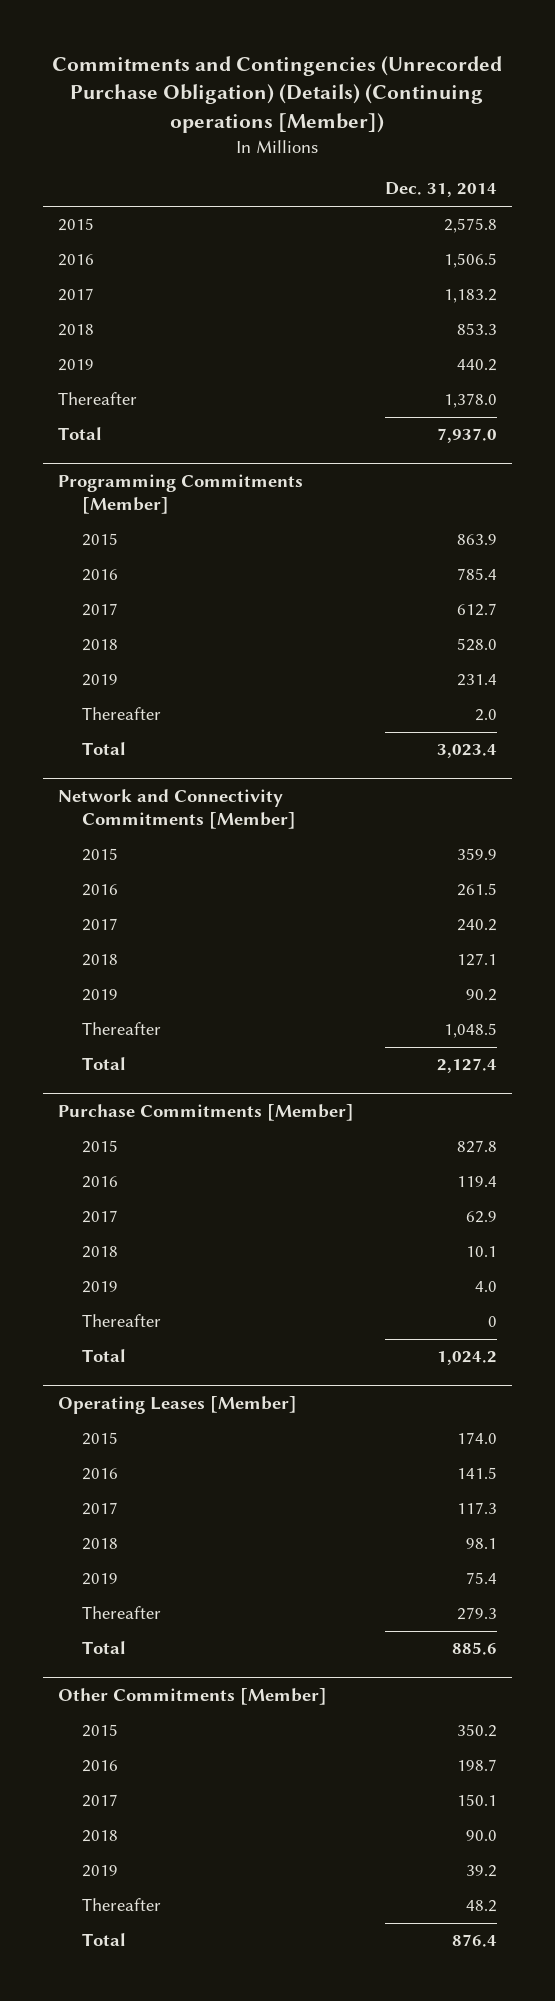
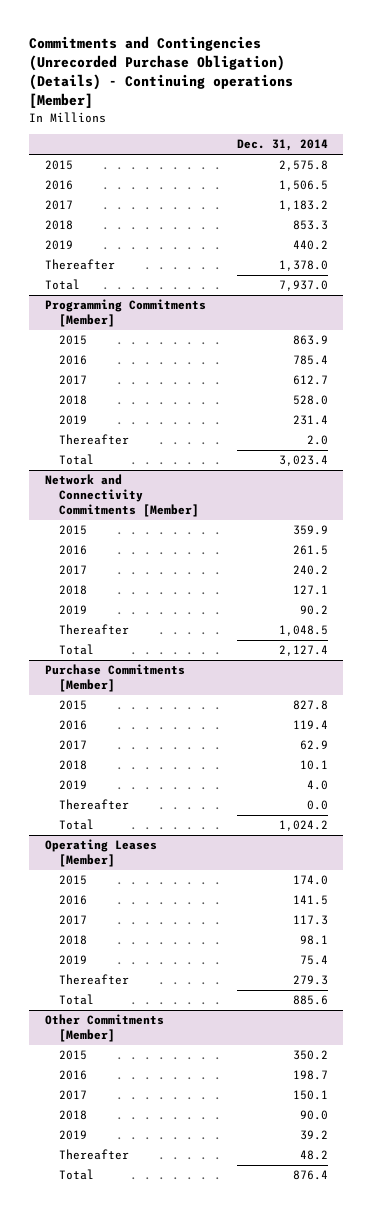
[52,56,503,133] Commitments and Contingencies (Unrecorded Purchase Obligation) (Details) (Continuing operations [Member]) -> [29,36,294,109] Commitments and Contingencies (Unrecorded Purchase Obligation) (Details) - Continuing operations [Member]
[487,1316,497,1328] 0 -> [306,800,328,811] 0.0

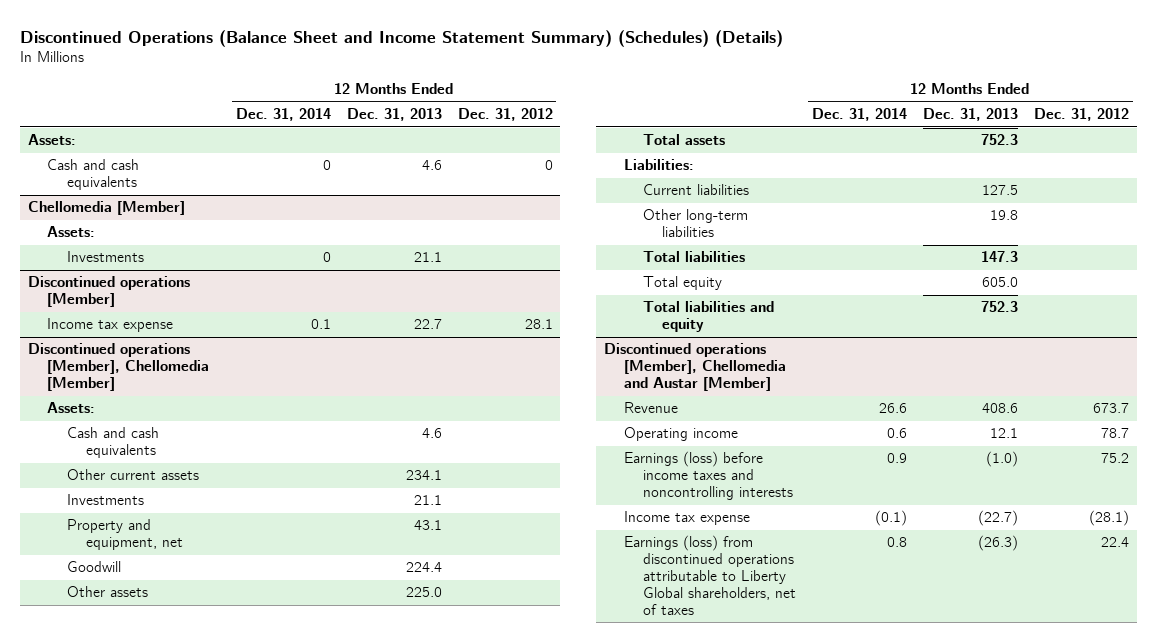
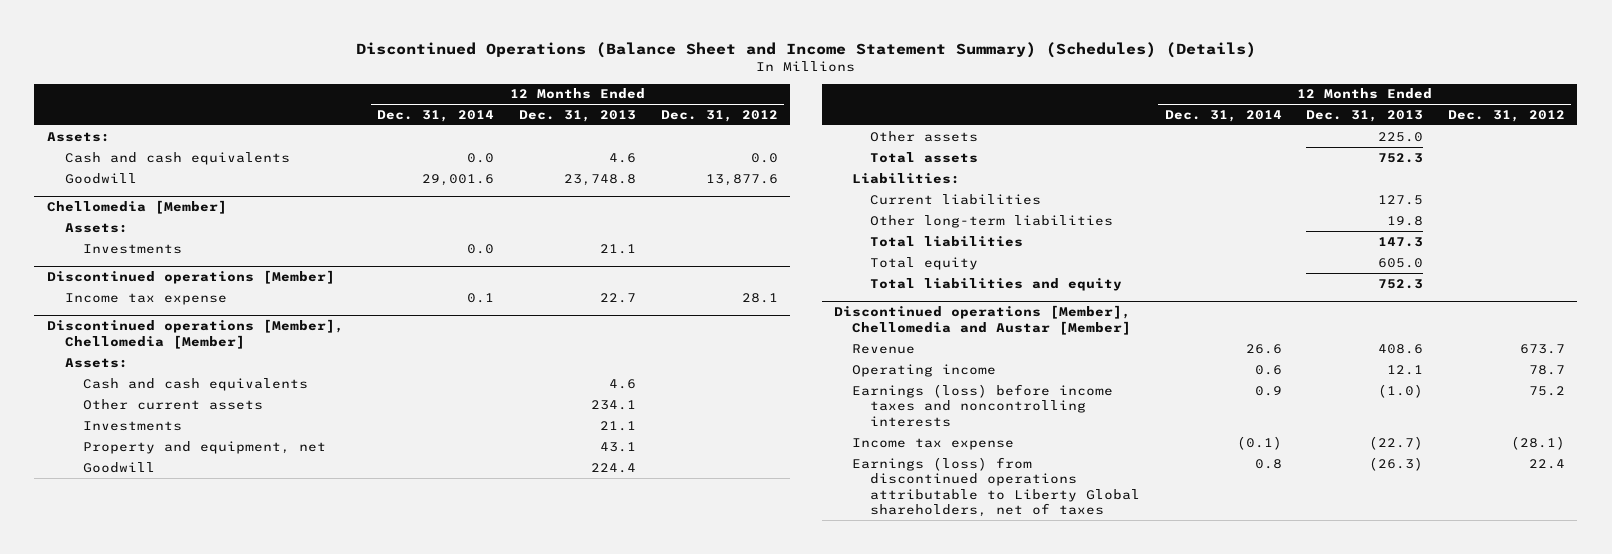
[322,160,331,171] 0 -> [467,152,495,163] 0.0
[544,160,553,171] 0 -> [750,152,778,163] 0.0
none -> [64,172,137,184] Goodwill
[322,252,331,263] 0 -> [467,243,495,254] 0.0

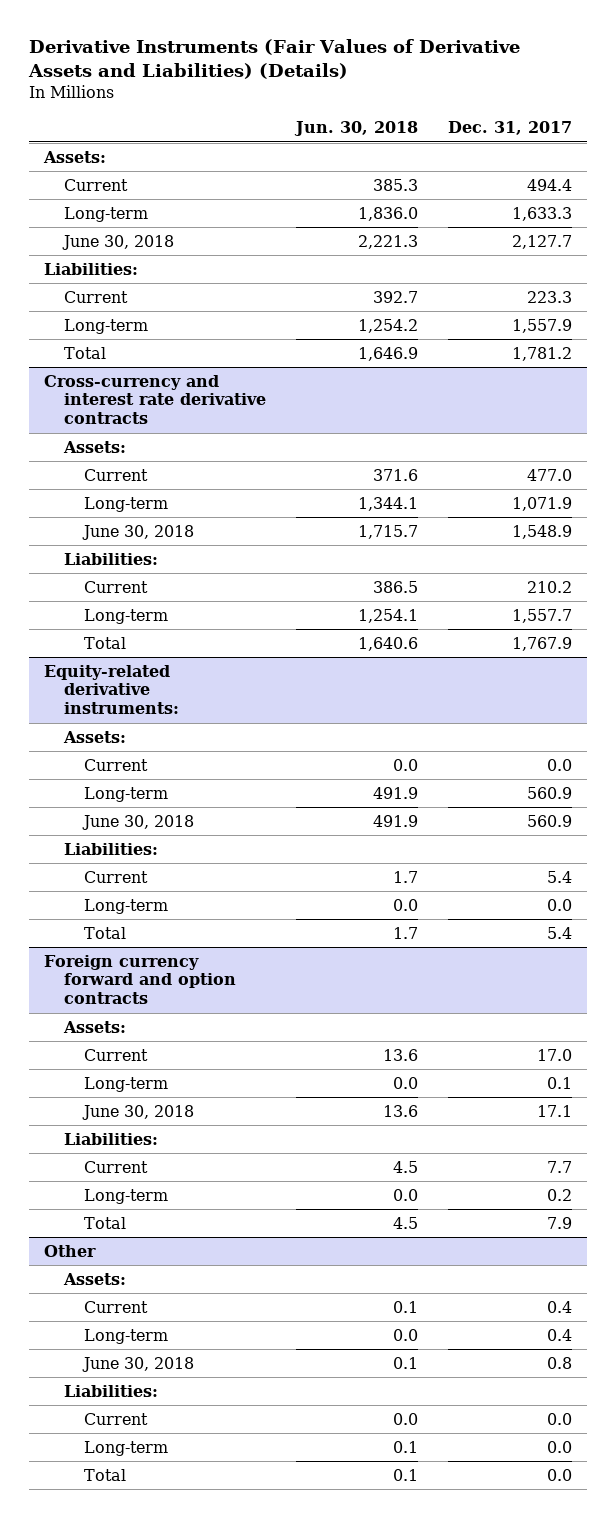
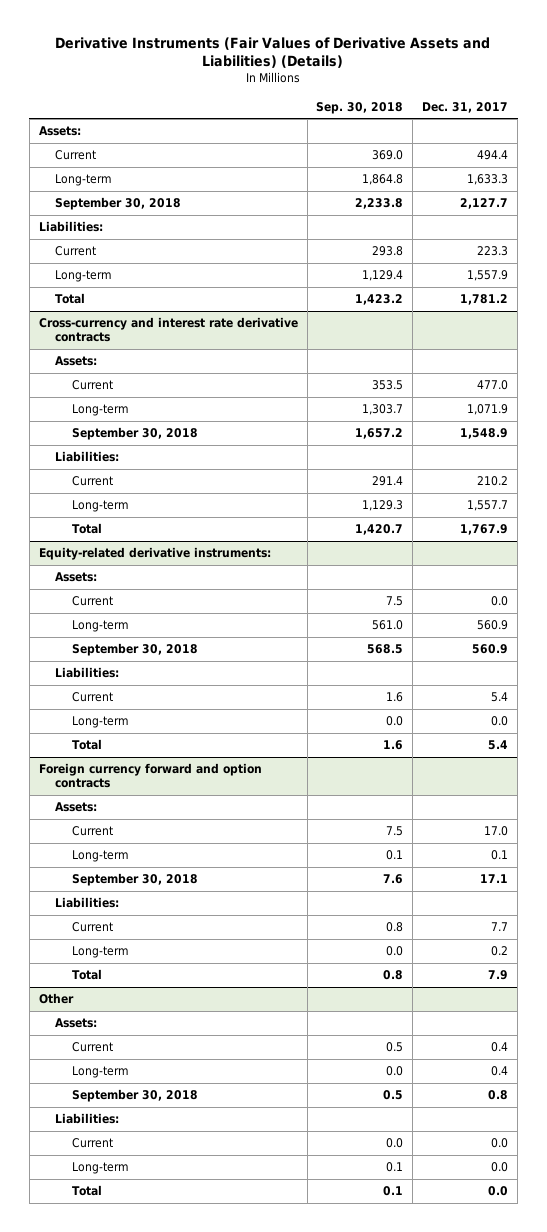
[294,121,419,137] Jun. 30, 2018 -> none
none -> [316,101,404,114] Sep. 30, 2018
[62,234,175,250] June 30, 2018 -> [55,197,182,211] September 30, 2018
[82,524,195,540] June 30, 2018 -> [71,427,198,441] September 30, 2018
[82,814,195,830] June 30, 2018 -> [71,643,198,657] September 30, 2018
[82,1104,195,1120] June 30, 2018 -> [71,873,198,887] September 30, 2018
[82,1356,195,1372] June 30, 2018 -> [71,1089,198,1103] September 30, 2018

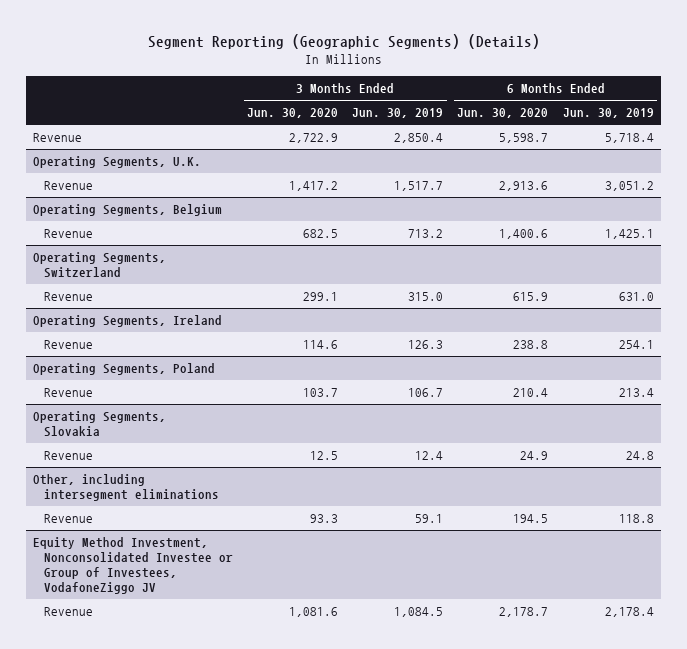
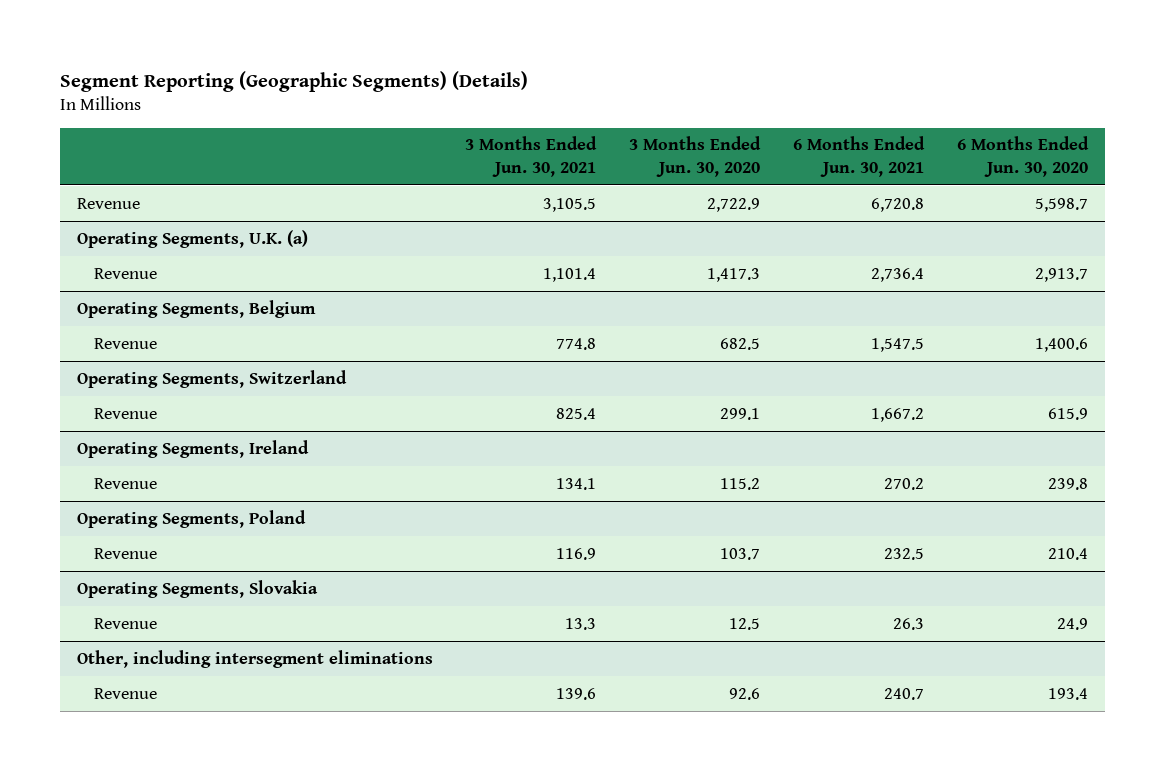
[352,108,444,119] Jun. 30, 2019 -> none
[562,108,654,119] Jun. 30, 2019 -> none
none -> [465,136,598,177] 3 Months Ended Jun. 30, 2021
none -> [793,136,926,177] 6 Months Ended Jun. 30, 2021
[33,156,202,169] Operating Segments, U.K. -> [76,229,308,248] Operating Segments, U.K. (a)
[289,181,339,192] 1,417.2 -> [707,267,761,282] 1,417.3
[499,181,549,192] 2,913.6 -> [1035,267,1089,282] 2,913.7
[303,340,339,350] 114.6 -> [720,477,761,490] 115.2
[513,340,549,350] 238.8 -> [1048,477,1089,490] 239.8
[33,537,234,595] Equity Method Investment, Nonconsolidated Investee or Group of Investees, VodafoneZiggo JV -> none
[44,607,94,617] Revenue -> none
[310,514,339,524] 93.3 -> [729,687,761,700] 92.6
[513,514,549,524] 194.5 -> [1048,687,1089,700] 193.4

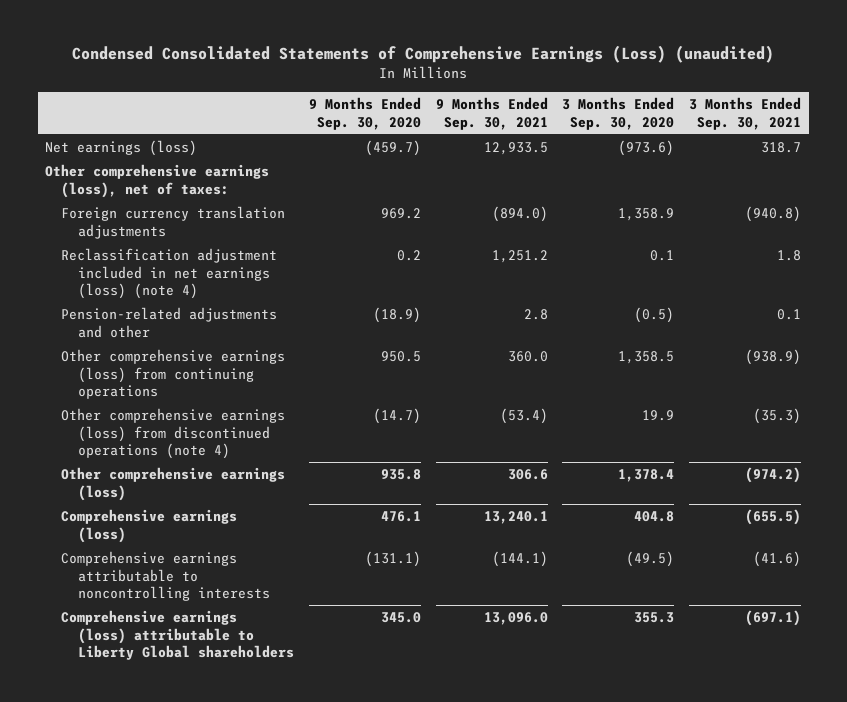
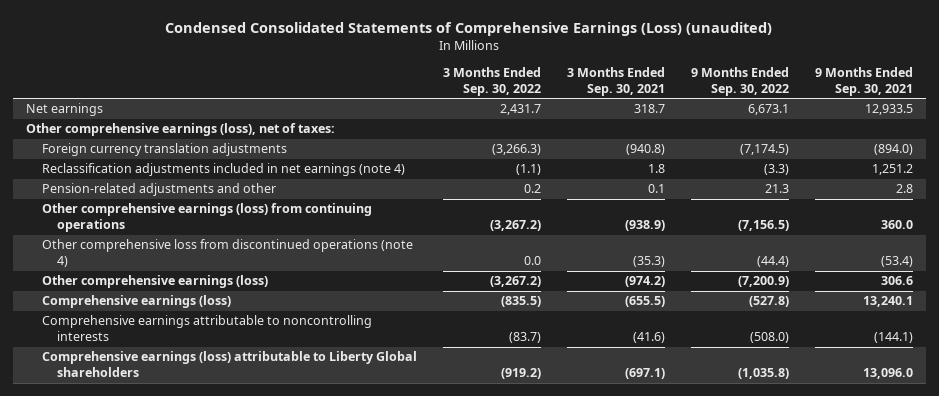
[308,96,421,130] 9 Months Ended Sep. 30, 2020 -> none
[562,96,675,130] 3 Months Ended Sep. 30, 2020 -> none
none -> [442,67,541,97] 3 Months Ended Sep. 30, 2022
none -> [690,67,789,97] 9 Months Ended Sep. 30, 2022
[45,139,198,156] Net earnings (loss) -> [26,103,104,117] Net earnings
[61,247,278,300] Reclassification adjustment included in net earnings (loss) (note 4) -> [41,163,405,177] Reclassification adjustments included in net earnings (note 4)
[61,407,286,460] Other comprehensive earnings (loss) from discontinued operations (note 4) -> [41,239,413,268] Other comprehensive loss from discontinued operations (note 4)

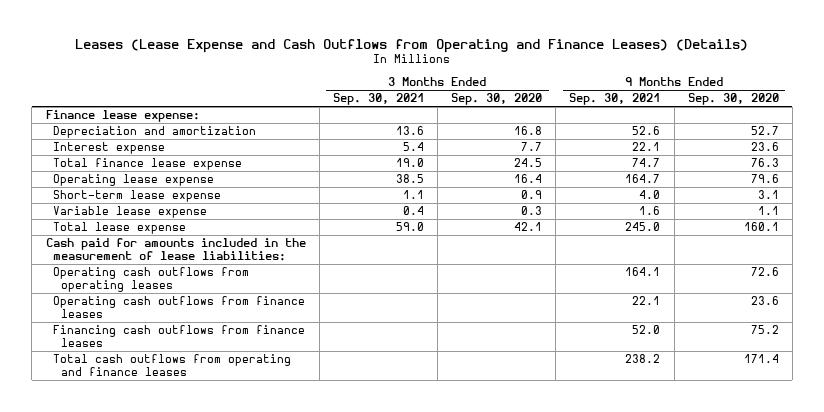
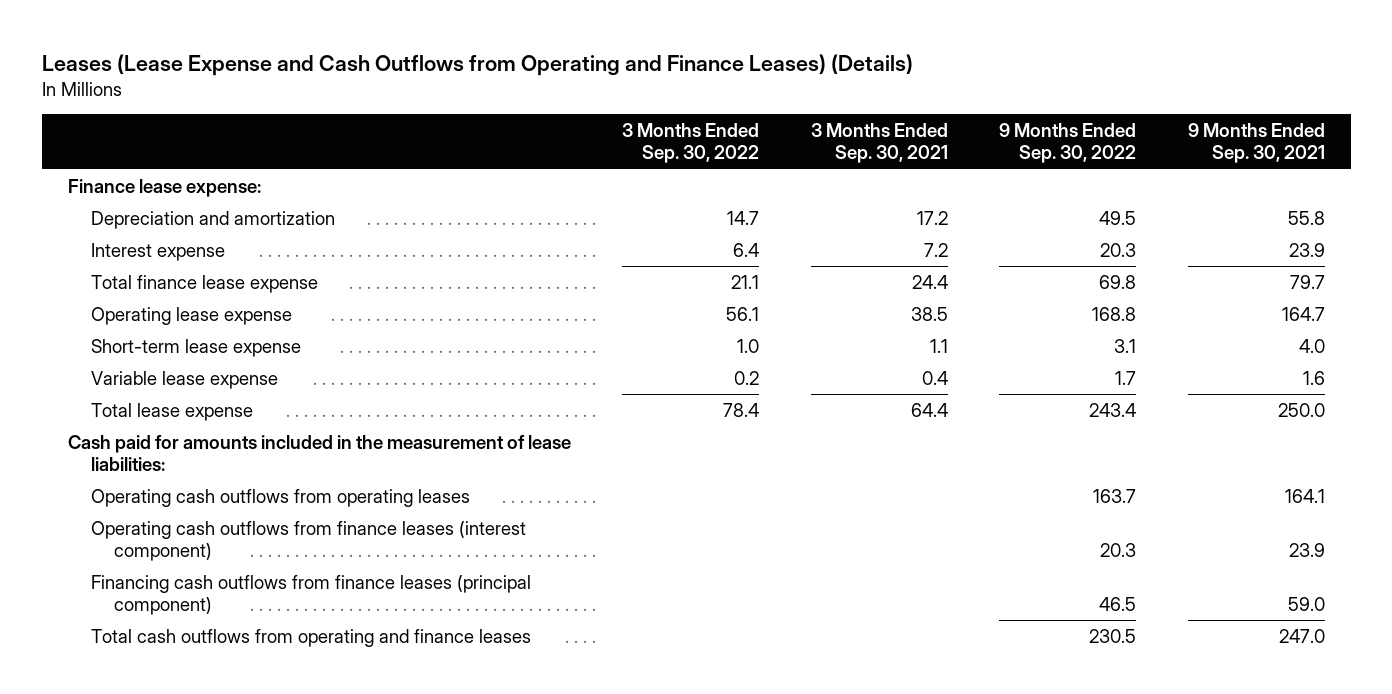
[451,93,543,106] Sep. 30, 2020 -> none
[687,93,779,106] Sep. 30, 2020 -> none
none -> [622,123,760,164] 3 Months Ended Sep. 30, 2022
none -> [999,123,1137,164] 9 Months Ended Sep. 30, 2022
[395,126,424,136] 13.6 -> [916,210,948,225] 17.2
[632,126,661,136] 52.6 -> [1287,210,1325,225] 55.8
[402,142,424,152] 5.4 -> [923,242,948,257] 7.2
[632,142,661,152] 22.1 -> [1288,242,1325,257] 23.9
[395,158,424,168] 19.0 -> [911,274,948,289] 24.4
[632,158,661,168] 74.7 -> [1289,274,1325,289] 79.7
[395,222,424,232] 59.0 -> [910,402,948,417] 64.4
[625,222,661,232] 245.0 -> [1277,402,1325,417] 250.0
[53,296,306,319] Operating cash outflows from finance leases -> [90,520,526,561] Operating cash outflows from finance leases (interest component)
[632,296,661,306] 22.1 -> [1288,542,1325,557] 23.9
[53,325,306,348] Financing cash outflows from finance leases -> [90,574,531,615] Financing cash outflows from finance leases (principal component)
[632,325,661,335] 52.0 -> [1287,596,1325,611] 59.0
[625,354,661,364] 238.2 -> [1278,628,1325,643] 247.0

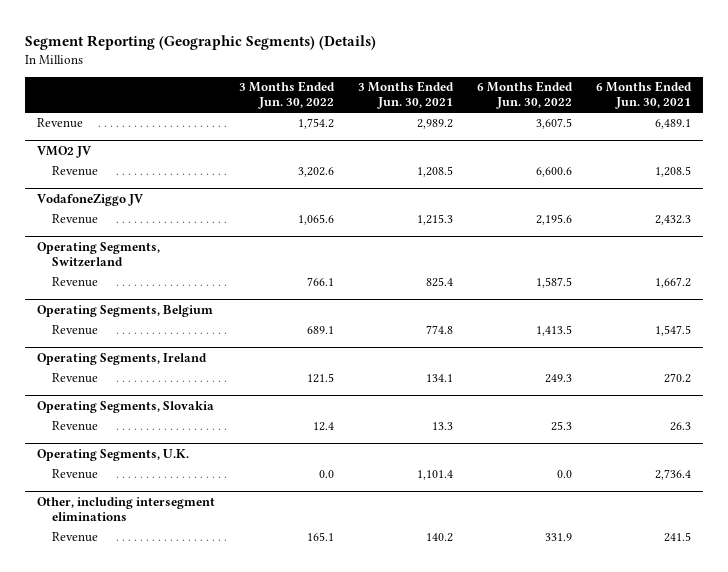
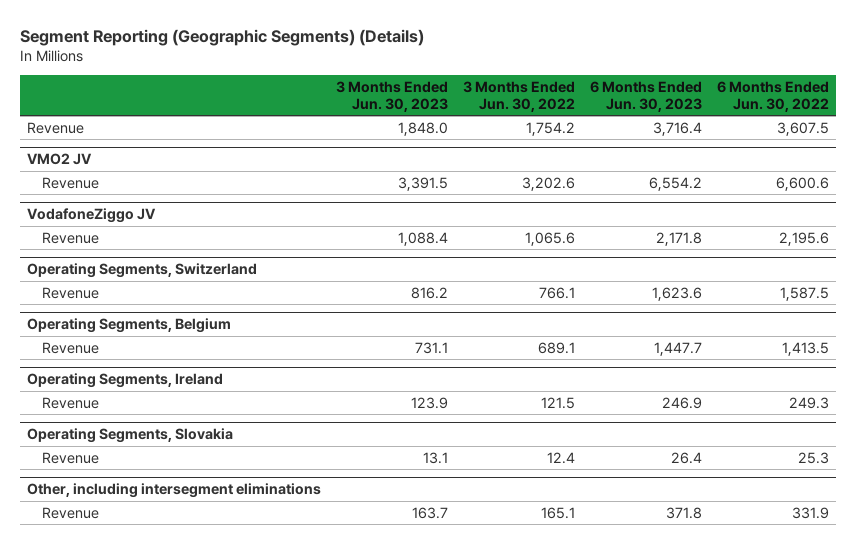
[358,81,455,110] 3 Months Ended Jun. 30, 2021 -> none
[595,81,692,110] 6 Months Ended Jun. 30, 2021 -> none
none -> [335,80,448,112] 3 Months Ended Jun. 30, 2023
none -> [589,80,702,112] 6 Months Ended Jun. 30, 2023
[37,449,190,462] Operating Segments, U.K. -> none
[51,469,98,480] Revenue -> none

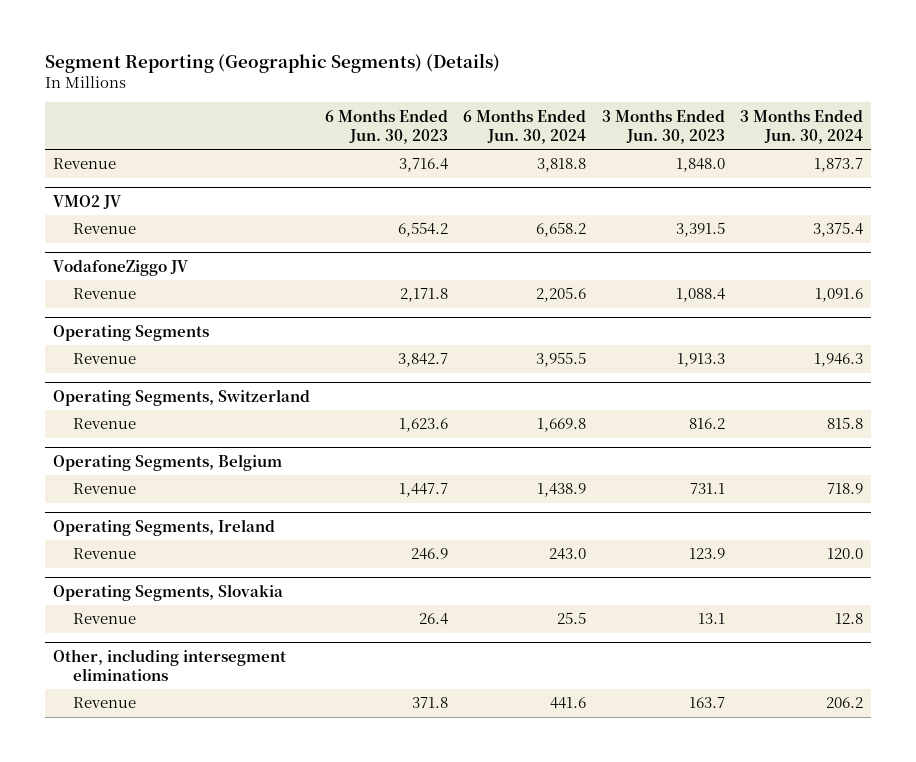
[462,80,575,112] 3 Months Ended Jun. 30, 2022 -> none
[716,80,829,112] 6 Months Ended Jun. 30, 2022 -> none
none -> [463,108,587,144] 6 Months Ended Jun. 30, 2024
none -> [740,108,864,144] 3 Months Ended Jun. 30, 2024
none -> [52,324,209,341] Operating Segments
none -> [72,353,136,365] Revenue

